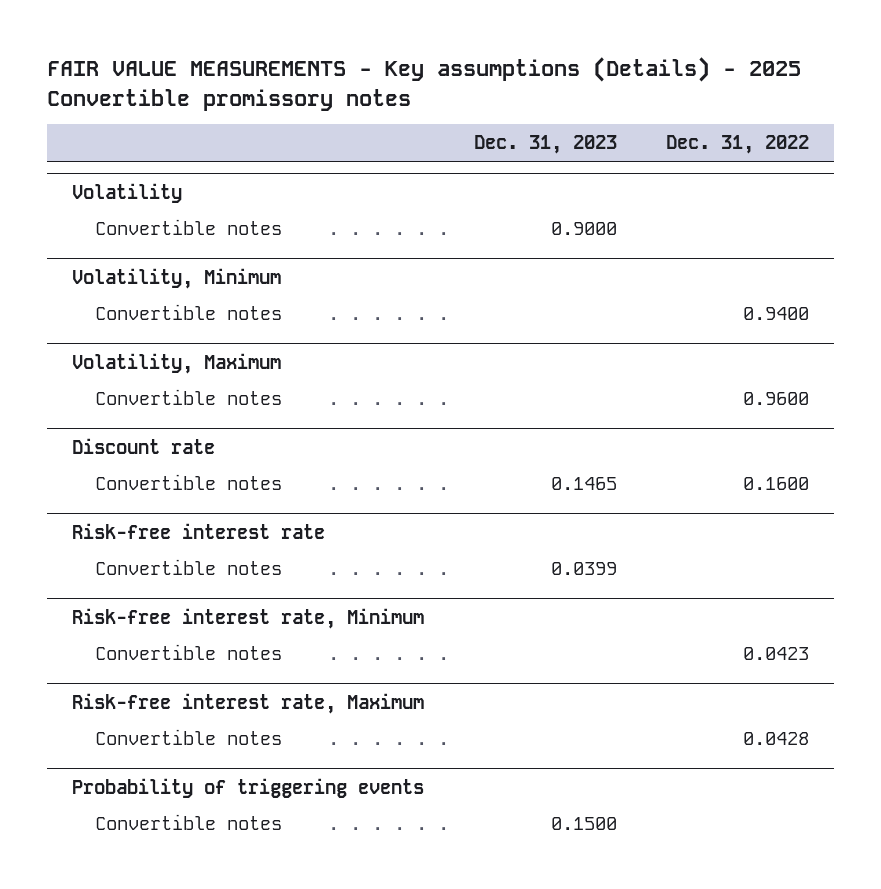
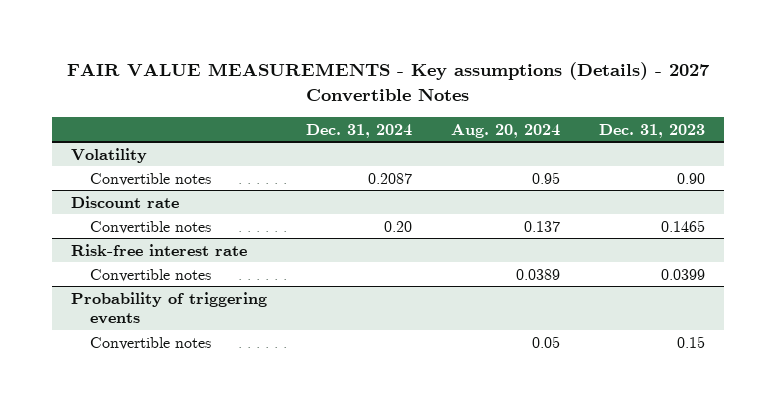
[47,57,802,111] FAIR VALUE MEASUREMENTS - Key assumptions (Details) - 2025 Convertible promissory notes -> [67,62,711,103] FAIR VALUE MEASUREMENTS - Key assumptions (Details) - 2027 Convertible Notes
[666,135,810,155] Dec. 31, 2022 -> none
none -> [306,123,413,138] Dec. 31, 2024
none -> [450,123,560,138] Aug. 20, 2024
[71,267,281,289] Volatility, Minimum -> none
[95,303,283,320] Convertible notes -> none
[71,352,281,374] Volatility, Maximum -> none
[95,388,283,405] Convertible notes -> none
[550,221,617,235] 0.9000 -> [676,172,705,184] 0.90
[71,607,424,629] Risk-free interest rate, Minimum -> none
[95,643,283,660] Convertible notes -> none
[71,692,424,714] Risk-free interest rate, Maximum -> none
[95,728,283,745] Convertible notes -> none
[550,816,617,830] 0.1500 -> [676,335,705,348] 0.15

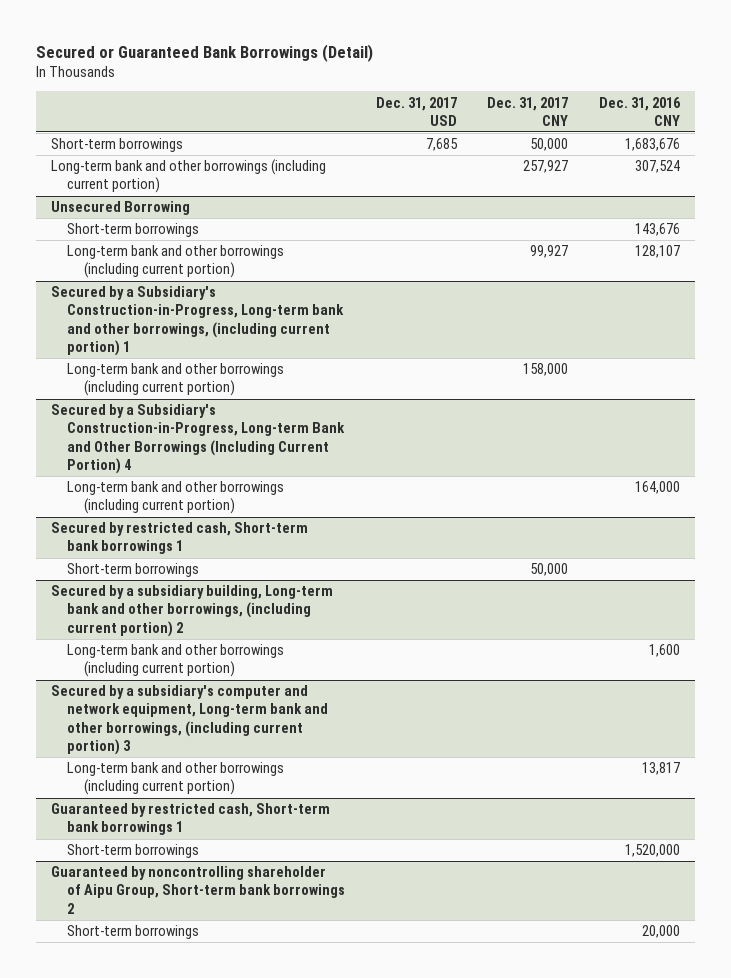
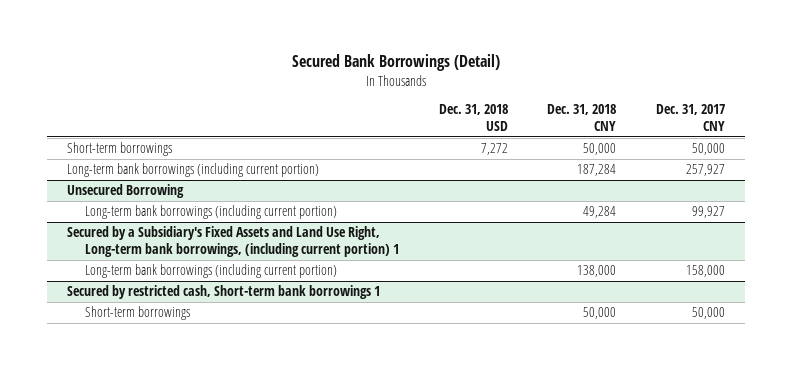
[35,43,373,62] Secured or Guaranteed Bank Borrowings (Detail) -> [291,54,500,72] Secured Bank Borrowings (Detail)
[375,96,457,126] Dec. 31, 2017 USD -> none
[598,96,681,126] Dec. 31, 2016 CNY -> none
none -> [438,104,508,132] Dec. 31, 2018 USD
none -> [547,104,617,132] Dec. 31, 2018 CNY
[50,159,326,194] Long-term bank and other borrowings (including current portion) -> [66,163,319,178] Long-term bank borrowings (including current portion)
[67,223,200,238] Short-term borrowings -> none
[50,404,346,474] Secured by a Subsidiary's Construction-in-Progress, Long-term Bank and Other Borrowings (Including Current Portion) 4 -> none
[67,481,285,515] Long-term bank and other borrowings (including current portion) -> none
[67,245,285,279] Long-term bank and other borrowings (including current portion) -> [84,205,337,220] Long-term bank borrowings (including current portion)
[50,286,345,356] Secured by a Subsidiary's Construction-in-Progress, Long-term bank and other borrowings, (including current portion) 1 -> [66,226,399,258] Secured by a Subsidiary's Fixed Assets and Land Use Right, Long-term bank borrowings, (including current portion) 1
[67,363,285,397] Long-term bank and other borrowings (including current portion) -> [84,264,337,279] Long-term bank borrowings (including current portion)
[50,585,333,637] Secured by a subsidiary building, Long-term bank and other borrowings, (including current portion) 2 -> none
[67,644,285,678] Long-term bank and other borrowings (including current portion) -> none
[50,685,329,755] Secured by a subsidiary's computer and network equipment, Long-term bank and other borrowings, (including current portion) 3 -> none
[67,762,285,796] Long-term bank and other borrowings (including current portion) -> none
[50,803,330,836] Guaranteed by restricted cash, Short-term bank borrowings 1 -> none
[67,844,200,859] Short-term borrowings -> none
[50,866,346,914] Guaranteed by noncontrolling shareholder of Aipu Group, Short-term bank borrowings 2 -> none
[67,925,200,940] Short-term borrowings -> none

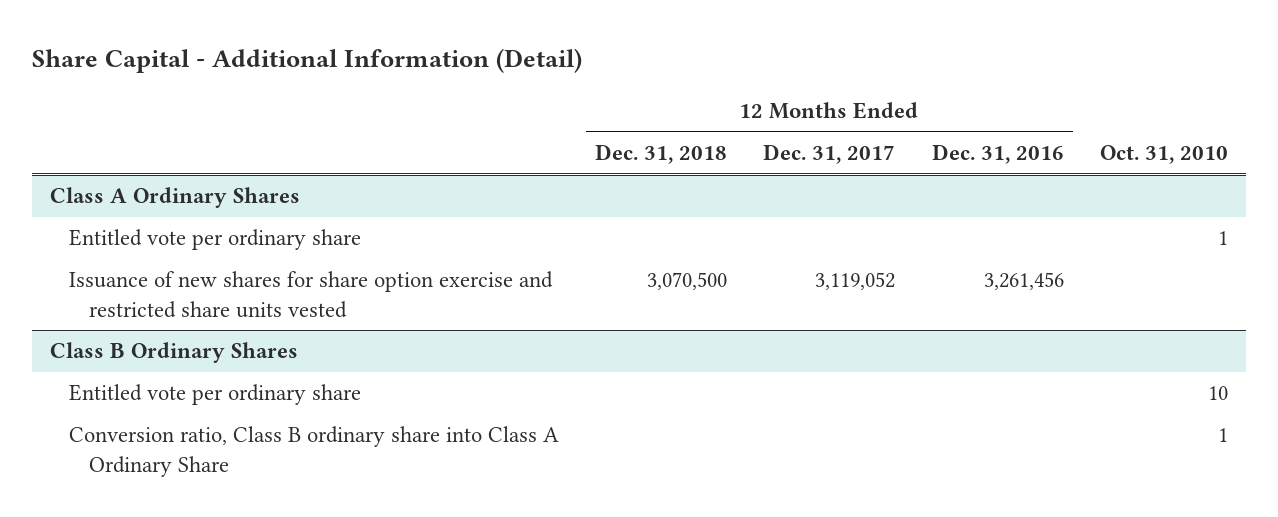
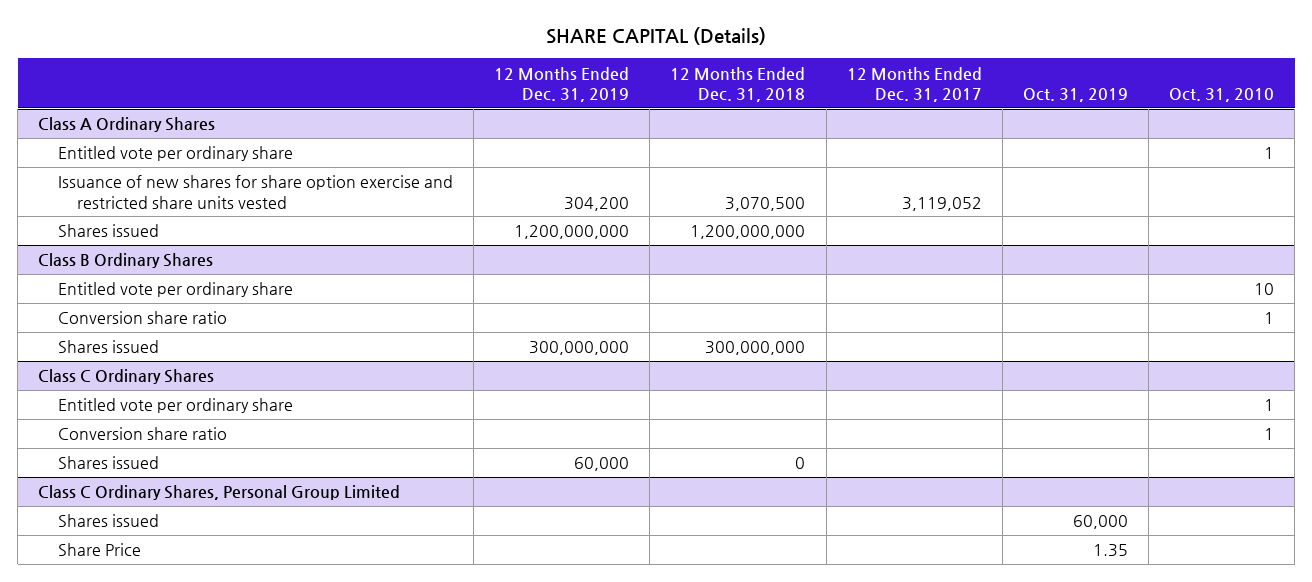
[32,48,583,74] Share Capital - Additional Information (Detail) -> [546,27,767,46] SHARE CAPITAL (Details)
[931,144,1064,165] Dec. 31, 2016 -> none
none -> [494,66,630,102] 12 Months Ended Dec. 31, 2019
none -> [1022,87,1128,102] Oct. 31, 2019
none -> [57,224,159,238] Shares issued
[69,426,560,477] Conversion ratio, Class B ordinary share into Class A Ordinary Share -> [57,311,227,325] Conversion share ratio
none -> [57,340,159,354] Shares issued
none -> [38,369,215,385] Class C Ordinary Shares
none -> [57,398,293,414] Entitled vote per ordinary share
none -> [57,427,227,441] Conversion share ratio
none -> [57,456,159,470] Shares issued
none -> [38,485,401,501] Class C Ordinary Shares, Personal Group Limited
none -> [57,514,159,528] Shares issued
none -> [57,543,141,557] Share Price

